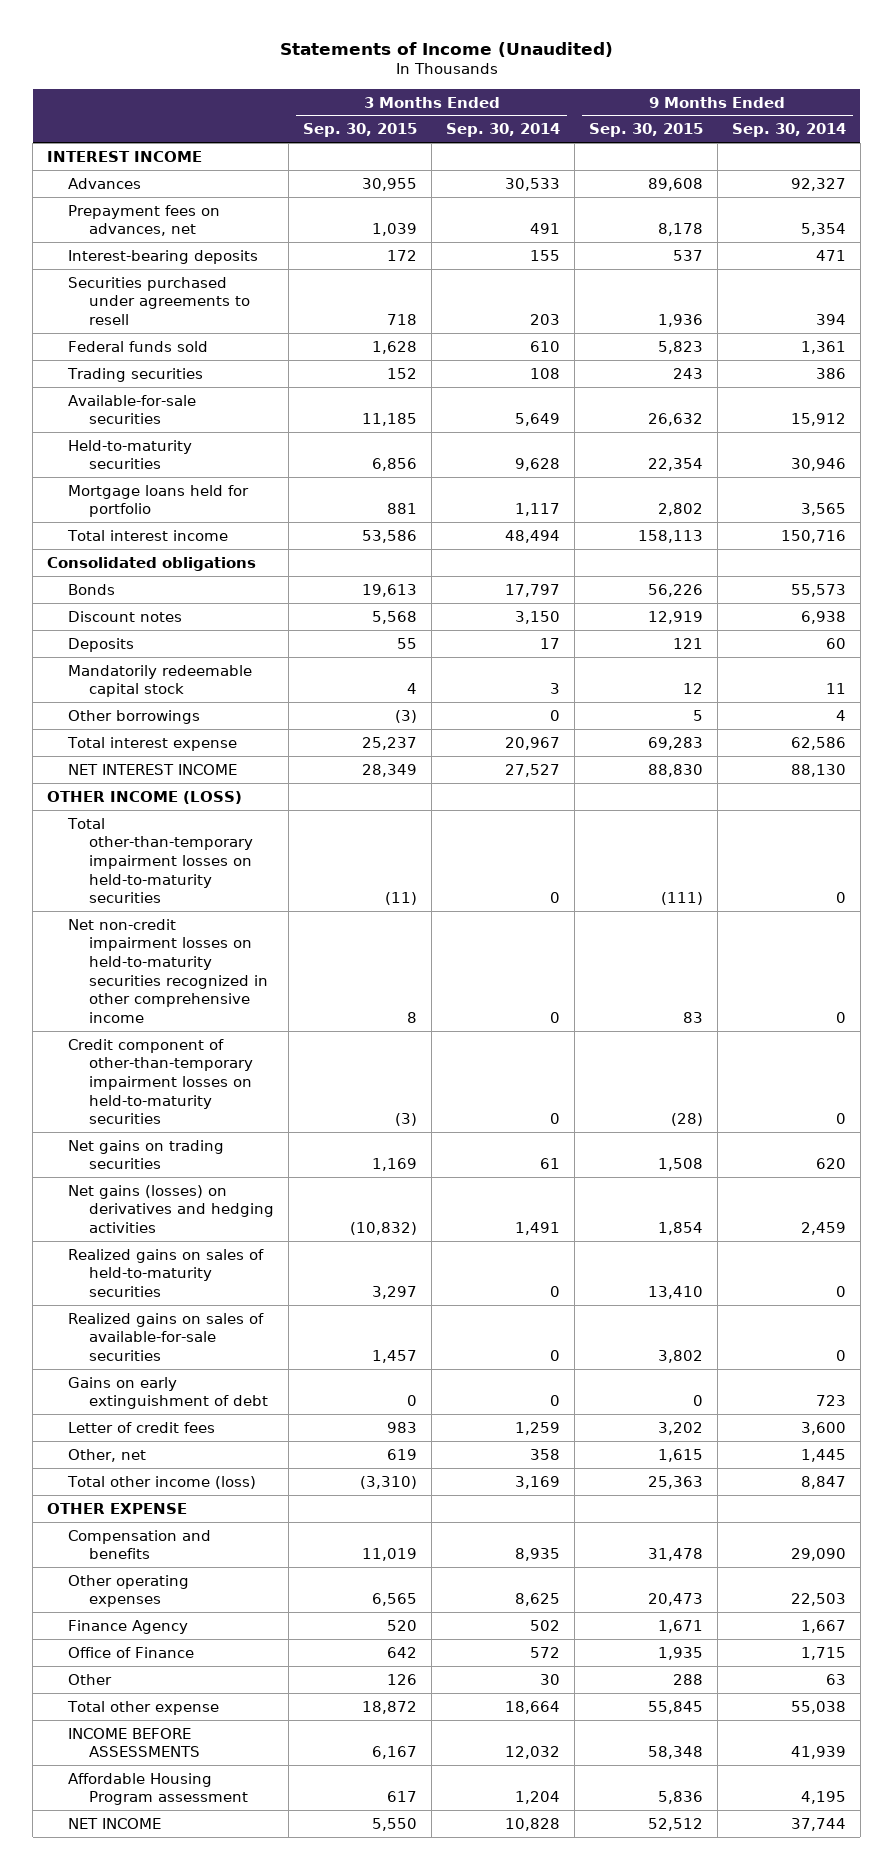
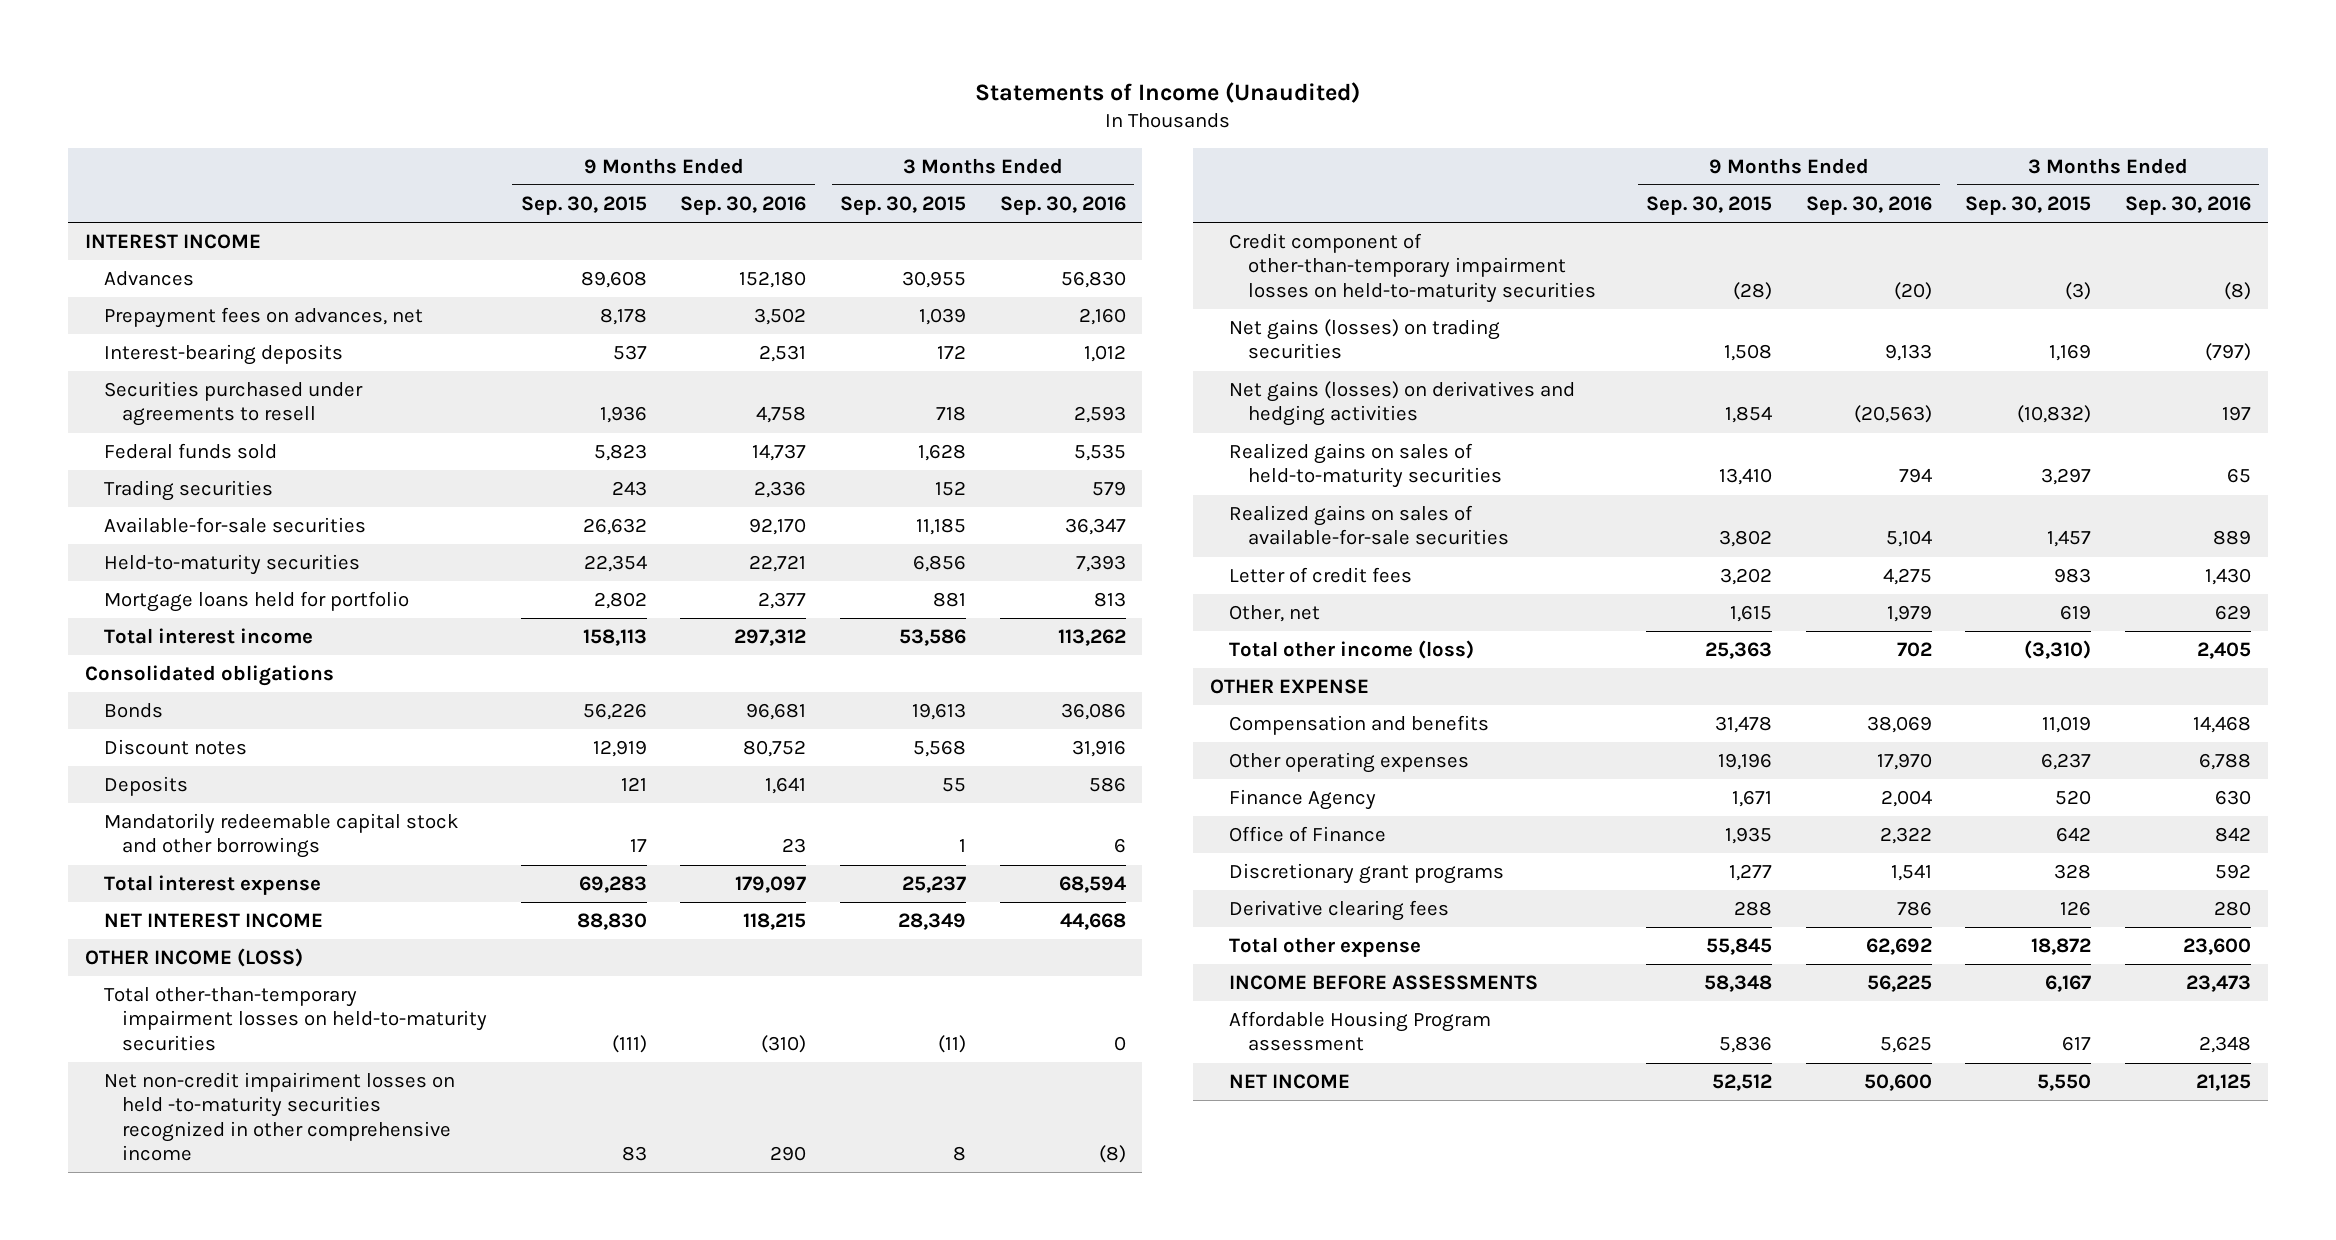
[446,123,561,138] Sep. 30, 2014 -> none
[731,123,846,138] Sep. 30, 2014 -> none
none -> [680,196,807,216] Sep. 30, 2016
none -> [999,196,1126,216] Sep. 30, 2016
[68,709,201,724] Other borrowings -> none
[68,664,253,698] Mandatorily redeemable capital stock -> [103,813,459,859] Mandatorily redeemable capital stock and other borrowings
[407,683,418,695] 4 -> [958,839,966,853] 1
[683,683,704,695] 12 -> [629,839,647,853] 17
[68,918,269,1023] Net non-credit impairment losses on held-to-maturity securities recognized in other comprehensive income -> [103,1072,455,1161] Net non-credit impairiment losses on held -to-maturity securities recognized in other comprehensive income
[68,1139,225,1170] Net gains on trading securities -> [1228,319,1500,360] Net gains (losses) on trading securities
[68,1376,269,1410] Gains on early extinguishment of debt -> none
[372,1593,418,1607] 6,565 -> [2041,753,2092,771] 6,237
[648,1593,704,1607] 20,473 -> [1718,753,1773,771] 19,196
none -> [1228,863,1504,885] Discretionary grant programs
[68,1673,113,1685] Other -> [1228,900,1449,922] Derivative clearing fees

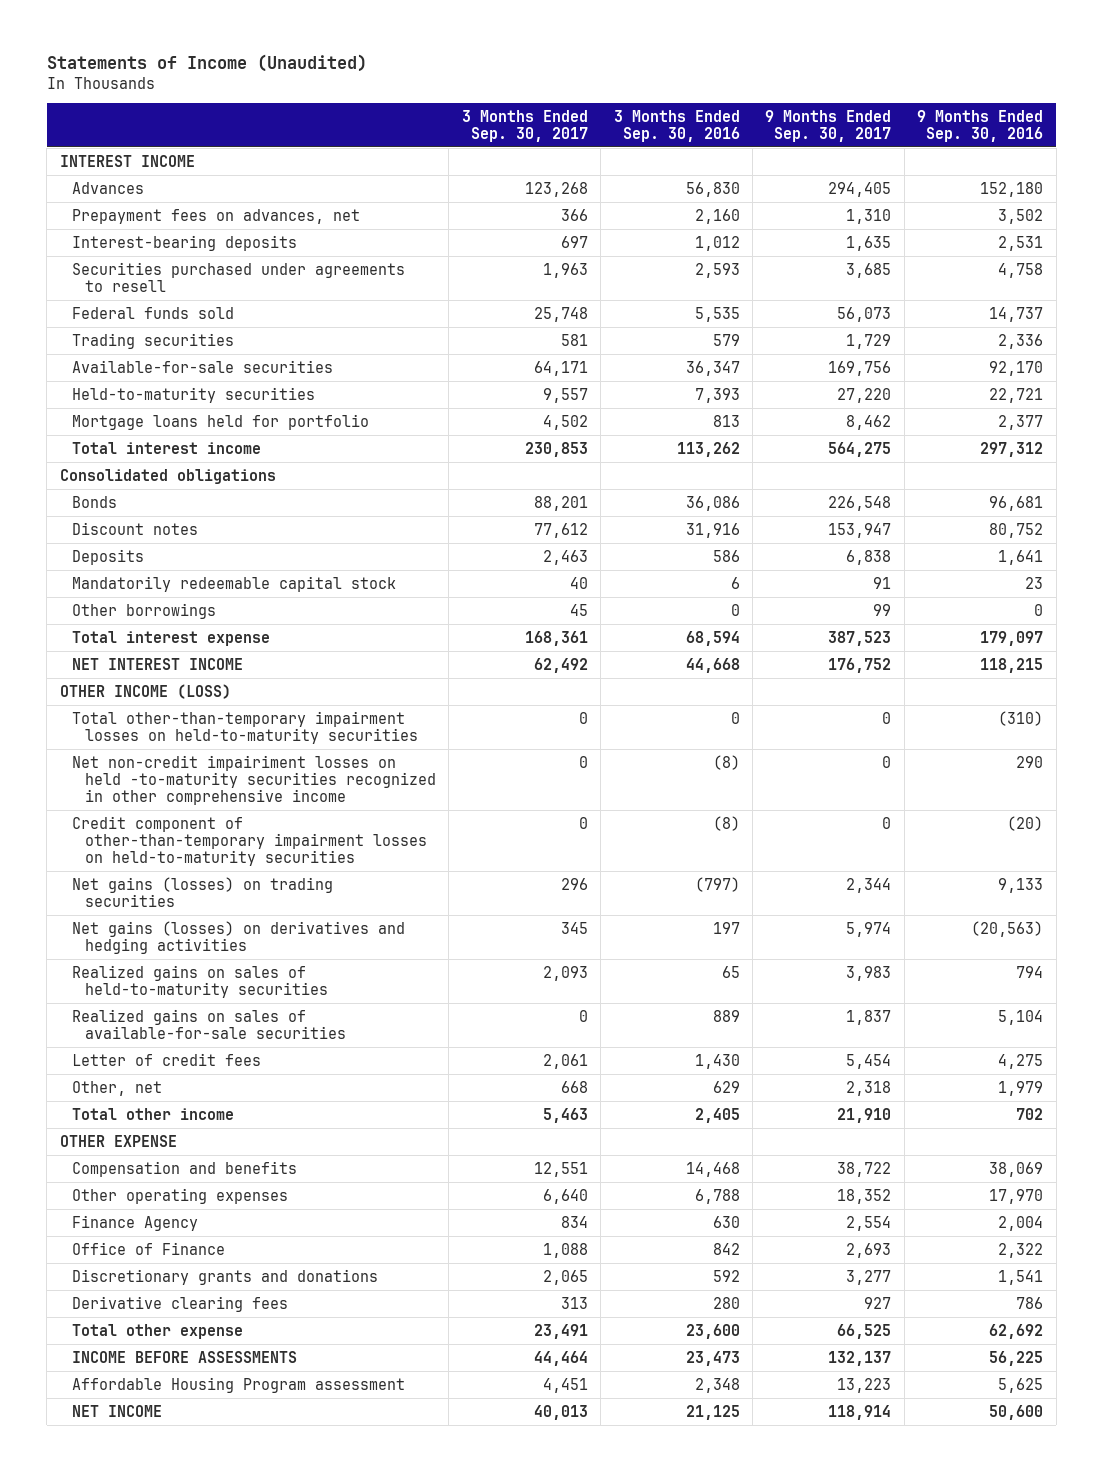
[520,196,647,216] Sep. 30, 2015 -> none
[839,196,966,216] Sep. 30, 2015 -> none
none -> [461,109,588,142] 3 Months Ended Sep. 30, 2017
none -> [765,109,892,142] 9 Months Ended Sep. 30, 2017
[103,813,459,859] Mandatorily redeemable capital stock and other borrowings -> [72,575,397,592] Mandatorily redeemable capital stock
none -> [72,602,217,619] Other borrowings
[1228,640,1474,660] Total other income (loss) -> [72,1107,235,1120] Total other income
[1228,863,1504,885] Discretionary grant programs -> [72,1268,379,1285] Discretionary grants and donations

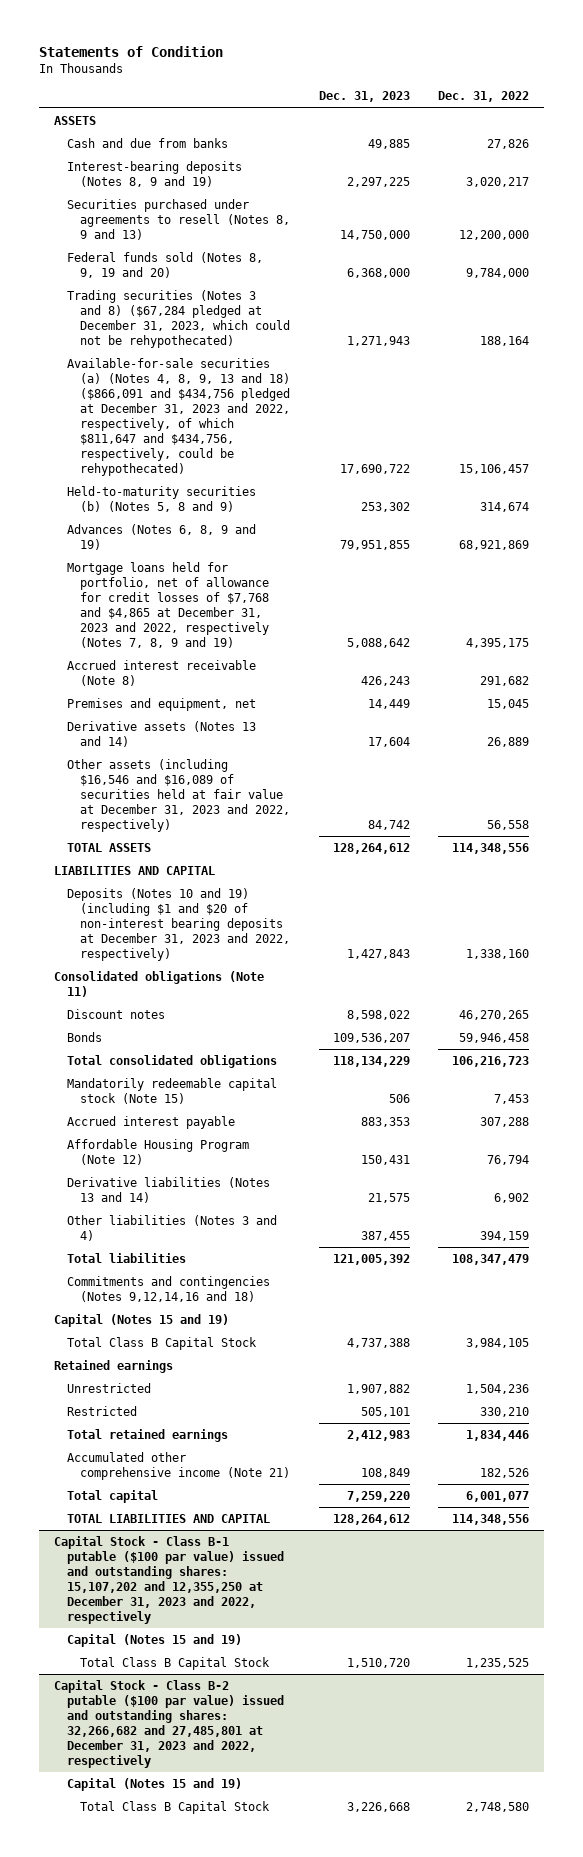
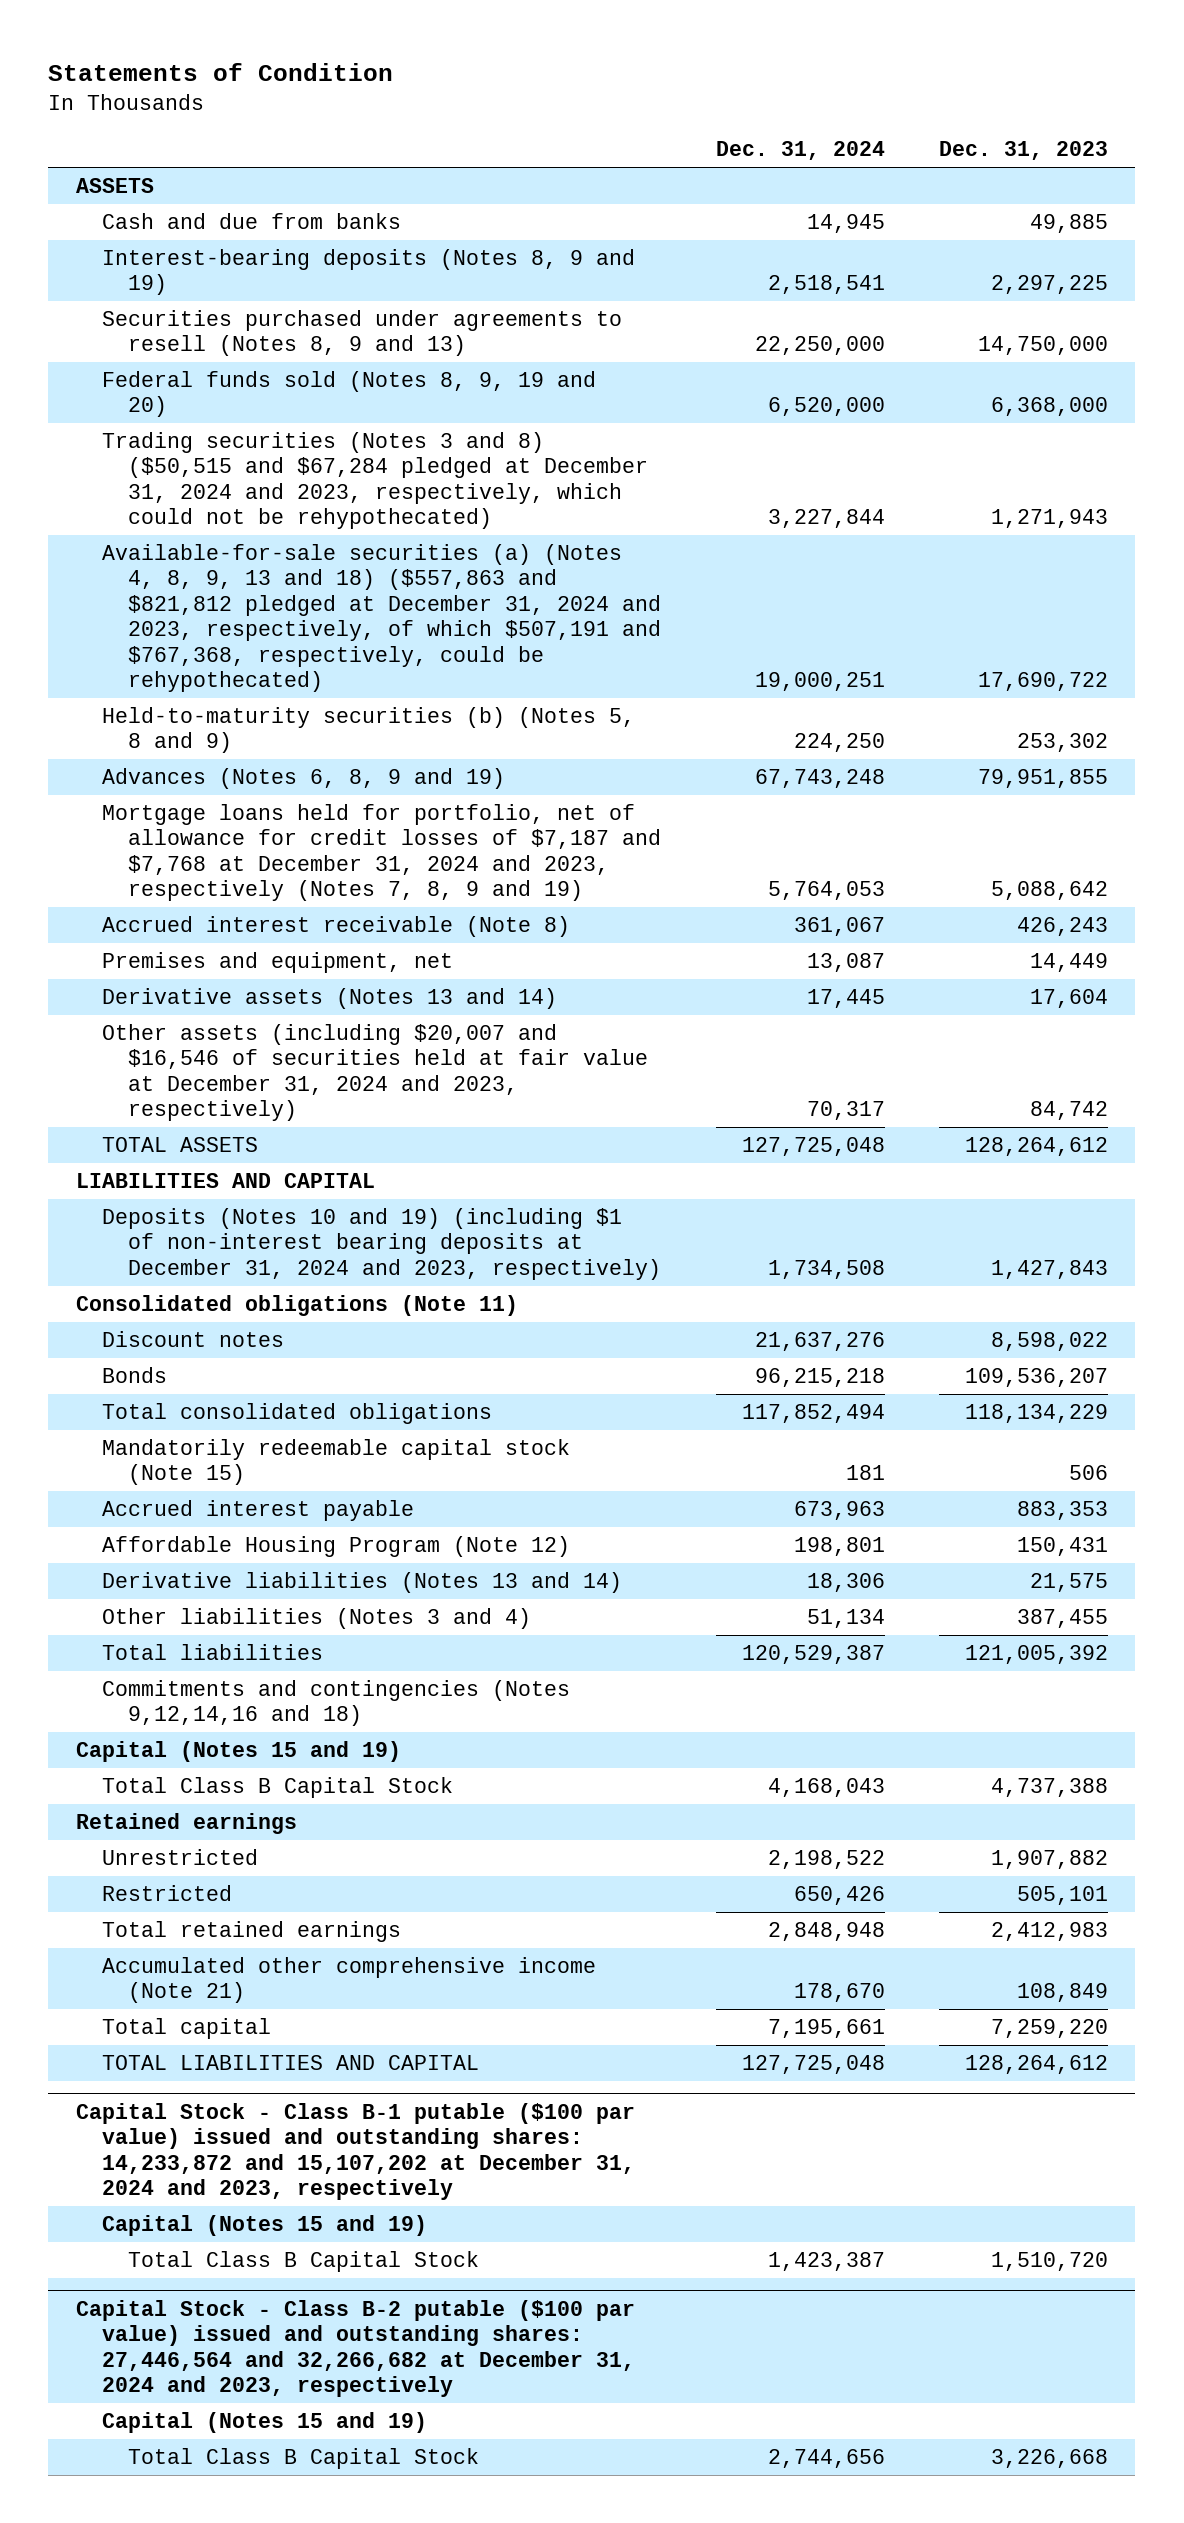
[438,91,530,103] Dec. 31, 2022 -> none
none -> [715,141,885,161] Dec. 31, 2024
[66,289,291,348] Trading securities (Notes 3 and 8) ($67,284 pledged at December 31, 2023, which could not be rehypothecated) -> [101,432,649,530] Trading securities (Notes 3 and 8) ($50,515 and $67,284 pledged at December 31, 2024 and 2023, respectively, which could not be rehypothecated)
[66,357,291,476] Available-for-sale securities (a) (Notes 4, 8, 9, 13 and 18) ($866,091 and $434,756 pledged at December 31, 2023 and 2022, respectively, of which $811,647 and $434,756, respectively, could be rehypothecated) -> [101,544,662,693] Available-for-sale securities (a) (Notes 4, 8, 9, 13 and 18) ($557,863 and $821,812 pledged at December 31, 2024 and 2023, respectively, of which $507,191 and $767,368, respectively, could be rehypothecated)
[66,561,270,648] Mortgage loans held for portfolio, net of allowance for credit losses of $7,768 and $4,865 at December 31, 2023 and 2022, respectively (Notes 7, 8, 9 and 19) -> [101,804,662,902] Mortgage loans held for portfolio, net of allowance for credit losses of $7,187 and $7,768 at December 31, 2024 and 2023, respectively (Notes 7, 8, 9 and 19)
[66,758,291,832] Other assets (including $16,546 and $16,089 of securities held at fair value at December 31, 2023 and 2022, respectively) -> [101,1024,649,1122] Other assets (including $20,007 and $16,546 of securities held at fair value at December 31, 2024 and 2023, respectively)
[66,887,291,961] Deposits (Notes 10 and 19) (including $1 and $20 of non-interest bearing deposits at December 31, 2023 and 2022, respectively) -> [101,1208,662,1280] Deposits (Notes 10 and 19) (including $1 of non-interest bearing deposits at December 31, 2024 and 2023, respectively)
[53,1535,284,1624] Capital Stock - Class B-1 putable ($100 par value) issued and outstanding shares: 15,107,202 and 12,355,250 at December 31, 2023 and 2022, respectively -> [75,2102,635,2201] Capital Stock - Class B-1 putable ($100 par value) issued and outstanding shares: 14,233,872 and 15,107,202 at December 31, 2024 and 2023, respectively
[53,1679,284,1768] Capital Stock - Class B-2 putable ($100 par value) issued and outstanding shares: 32,266,682 and 27,485,801 at December 31, 2023 and 2022, respectively -> [75,2299,635,2398] Capital Stock - Class B-2 putable ($100 par value) issued and outstanding shares: 27,446,564 and 32,266,682 at December 31, 2024 and 2023, respectively

